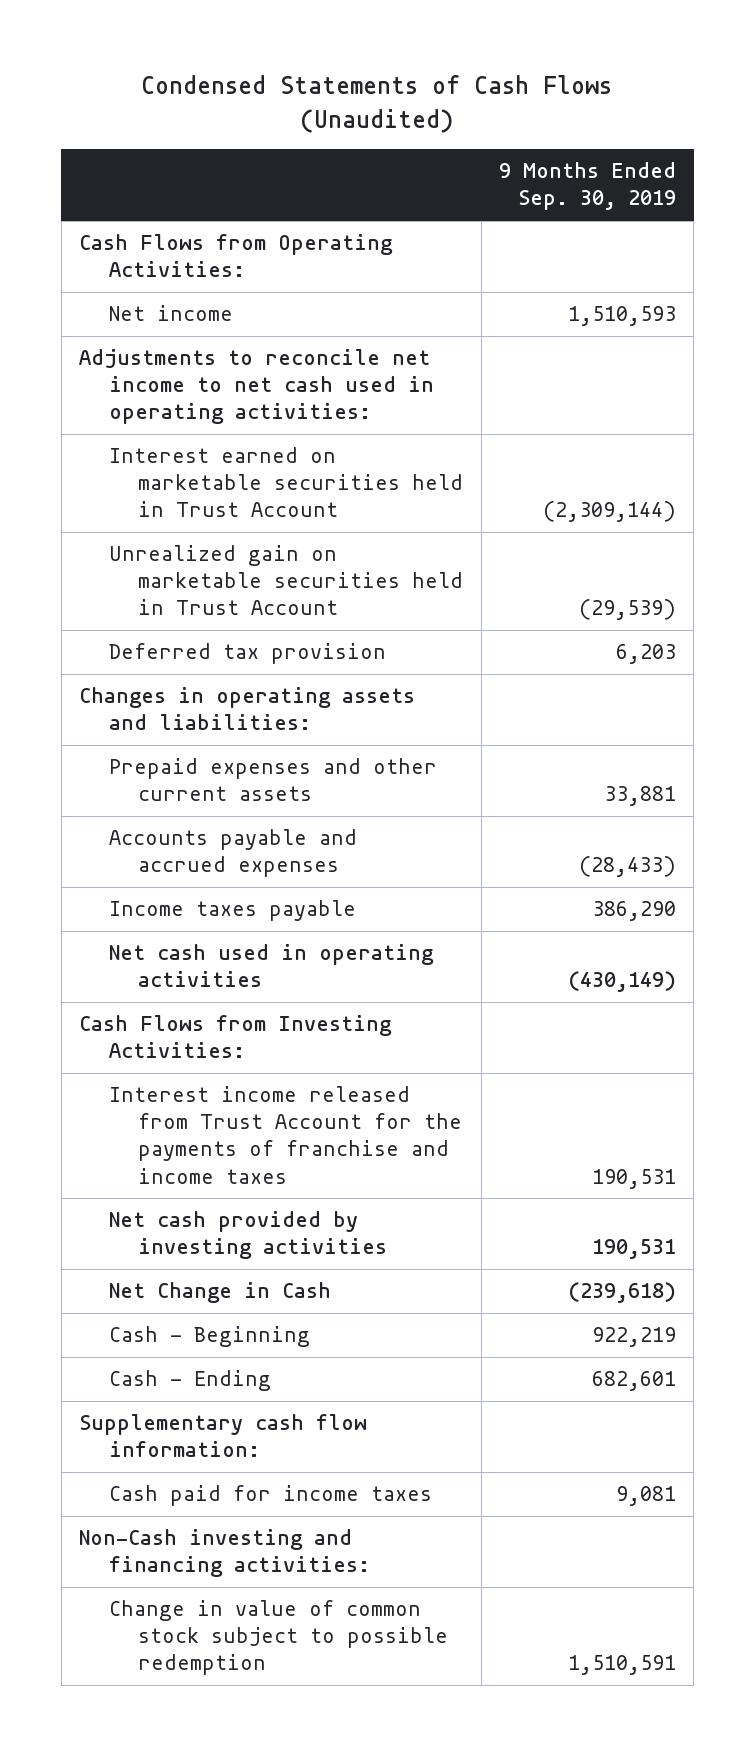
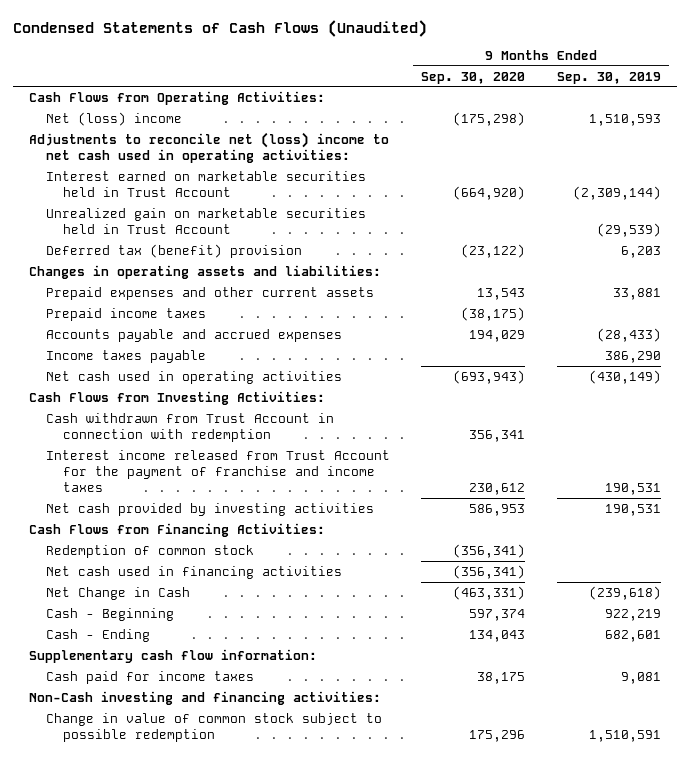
none -> [421,71,526,84] Sep. 30, 2020
[108,305,233,322] Net income -> [45,111,182,126] Net (loss) income
[78,349,434,425] Adjustments to reconcile net income to net cash used in operating activities: -> [28,131,389,164] Adjustments to reconcile net (loss) income to net cash used in operating activities:
[108,643,386,665] Deferred tax provision -> [45,243,302,258] Deferred tax (benefit) provision
none -> [45,307,206,321] Prepaid income taxes
none -> [45,412,334,443] Cash withdrawn from Trust Account in connection with redemption
[108,1086,463,1184] Interest income released from Trust Account for the payments of franchise and income taxes -> [45,449,390,493] Interest income released from Trust Account for the payment of franchise and income taxes
none -> [28,522,325,537] Cash Flows from Financing Activities:
none -> [45,544,254,558] Redemption of common stock
none -> [45,565,342,579] Net cash used in financing activities

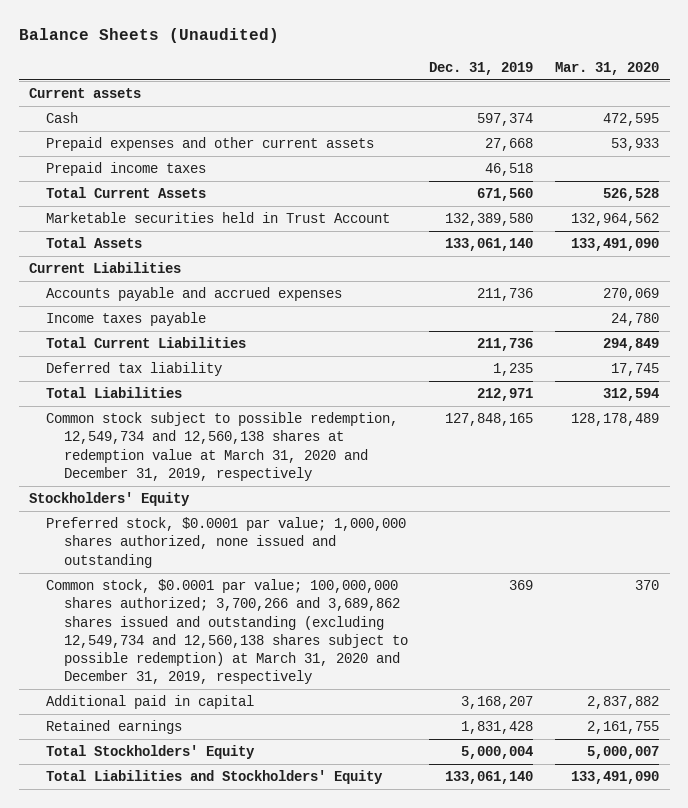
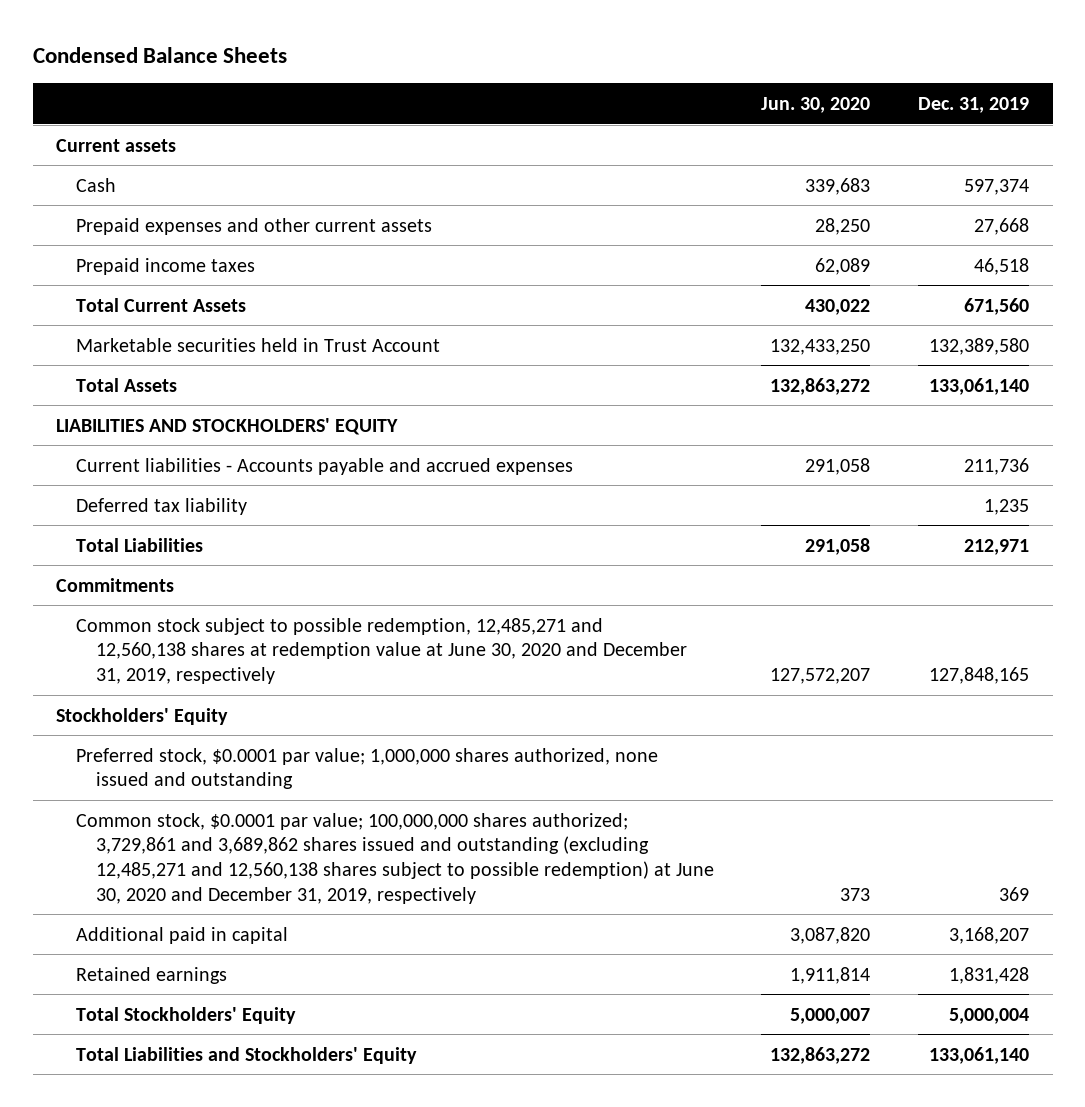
[18,28,279,44] Balance Sheets (Unaudited) -> [32,47,287,64] Condensed Balance Sheets
[554,61,659,75] Mar. 31, 2020 -> none
none -> [761,96,871,113] Jun. 30, 2020
[29,262,182,274] Current Liabilities -> none
[46,312,207,327] Income taxes payable -> none
[46,337,247,349] Total Current Liabilities -> none
none -> [56,417,399,435] LIABILITIES AND STOCKHOLDERS' EQUITY
[46,287,343,302] Accounts payable and accrued expenses -> [76,457,574,475] Current liabilities - Accounts payable and accrued expenses
none -> [56,577,175,592] Commitments
[46,412,399,481] Common stock subject to possible redemption, 12,549,734 and 12,560,138 shares at redemption value at March 31, 2020 and December 31, 2019, respectively -> [76,617,687,684] Common stock subject to possible redemption, 12,485,271 and 12,560,138 shares at redemption value at June 30, 2020 and December 31, 2019, respectively
[46,579,408,684] Common stock, $0.0001 par value; 100,000,000 shares authorized; 3,700,266 and 3,689,862 shares issued and outstanding (excluding 12,549,734 and 12,560,138 shares subject to possible redemption) at March 31, 2020 and December 31, 2019, respectively -> [76,812,714,904] Common stock, $0.0001 par value; 100,000,000 shares authorized; 3,729,861 and 3,689,862 shares issued and outstanding (excluding 12,485,271 and 12,560,138 shares subject to possible redemption) at June 30, 2020 and December 31, 2019, respectively

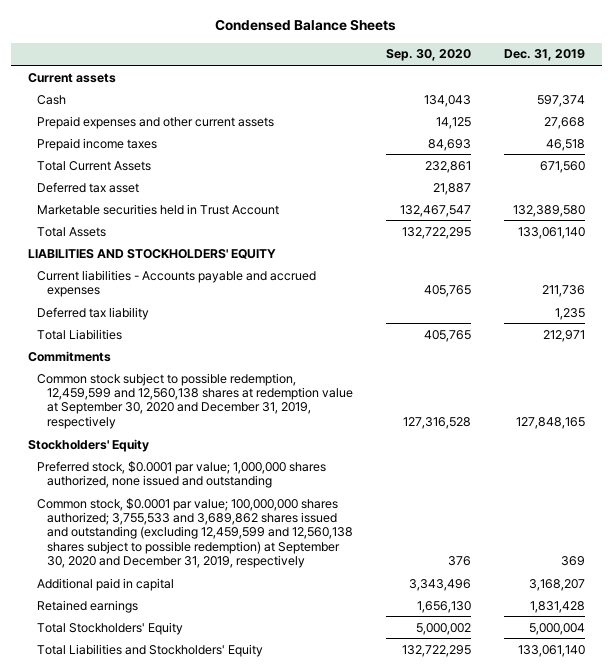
[761,96,871,113] Jun. 30, 2020 -> none
none -> [386,49,472,62] Sep. 30, 2020
none -> [37,181,140,193] Deferred tax asset
[76,617,687,684] Common stock subject to possible redemption, 12,485,271 and 12,560,138 shares at redemption value at June 30, 2020 and December 31, 2019, respectively -> [37,372,354,429] Common stock subject to possible redemption, 12,459,599 and 12,560,138 shares at redemption value at September 30, 2020 and December 31, 2019, respectively
[76,812,714,904] Common stock, $0.0001 par value; 100,000,000 shares authorized; 3,729,861 and 3,689,862 shares issued and outstanding (excluding 12,485,271 and 12,560,138 shares subject to possible redemption) at June 30, 2020 and December 31, 2019, respectively -> [37,497,354,569] Common stock, $0.0001 par value; 100,000,000 shares authorized; 3,755,533 and 3,689,862 shares issued and outstanding (excluding 12,459,599 and 12,560,138 shares subject to possible redemption) at September 30, 2020 and December 31, 2019, respectively

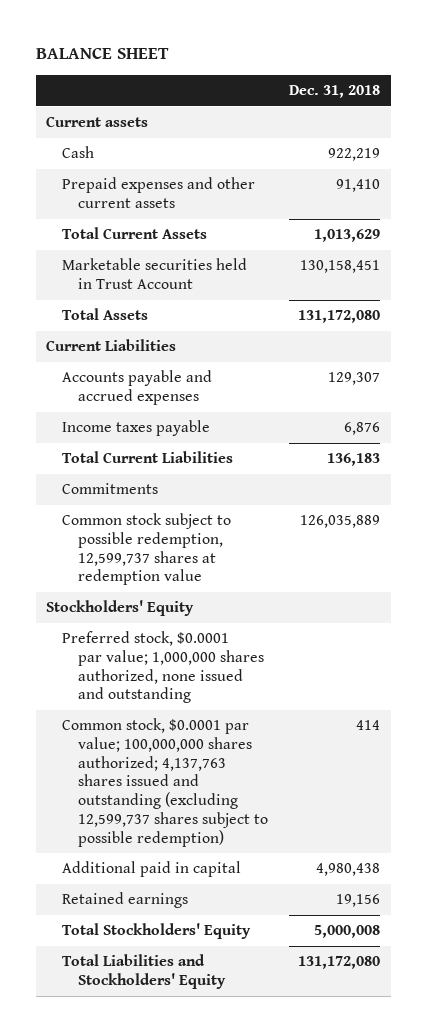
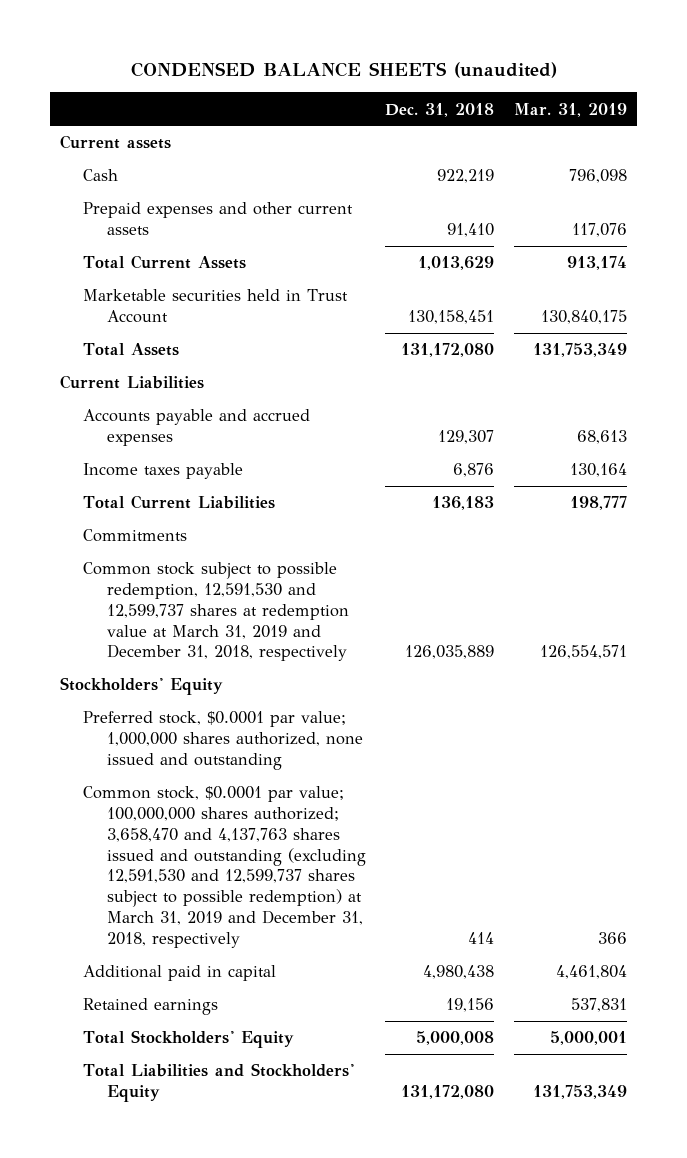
[35,48,169,60] BALANCE SHEET -> [130,61,557,78] CONDENSED BALANCE SHEETS (unaudited)
none -> [514,102,628,117] Mar. 31, 2019
[62,513,232,586] Common stock subject to possible redemption, 12,599,737 shares at redemption value -> [83,562,349,662] Common stock subject to possible redemption, 12,591,530 and 12,599,737 shares at redemption value at March 31, 2019 and December 31, 2018, respectively
[62,718,268,847] Common stock, $0.0001 par value; 100,000,000 shares authorized; 4,137,763 shares issued and outstanding (excluding 12,599,737 shares subject to possible redemption) -> [83,786,366,948] Common stock, $0.0001 par value; 100,000,000 shares authorized; 3,658,470 and 4,137,763 shares issued and outstanding (excluding 12,591,530 and 12,599,737 shares subject to possible redemption) at March 31, 2019 and December 31, 2018, respectively

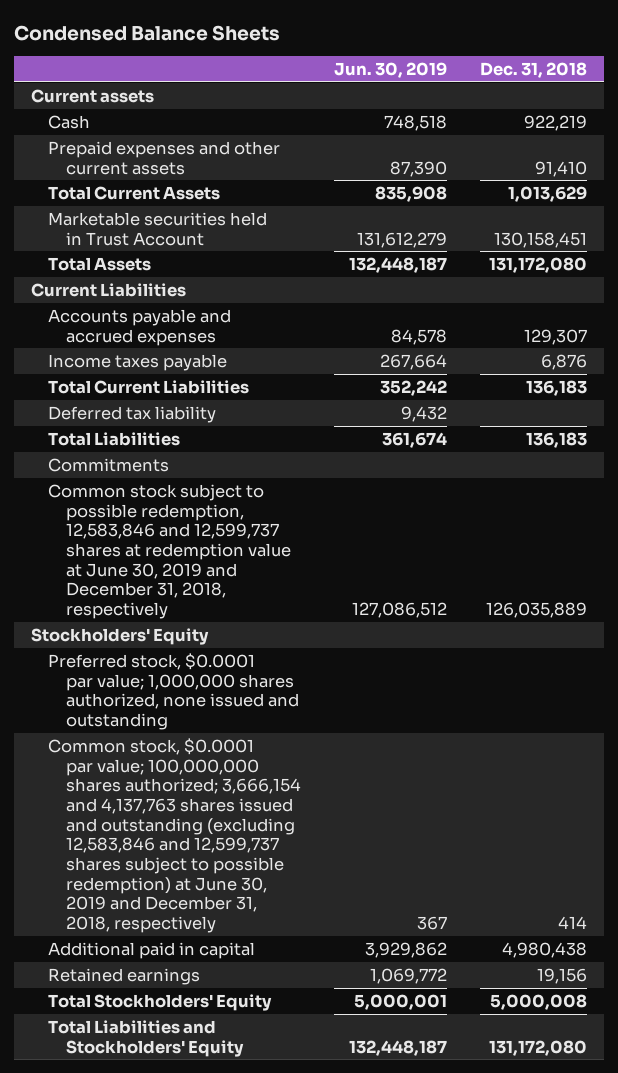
[130,61,557,78] CONDENSED BALANCE SHEETS (unaudited) -> [13,24,280,41] Condensed Balance Sheets
[514,102,628,117] Mar. 31, 2019 -> none
none -> [334,62,448,79] Jun. 30, 2019
none -> [48,405,217,423] Deferred tax liability
none -> [48,431,181,446] Total Liabilities
[83,562,349,662] Common stock subject to possible redemption, 12,591,530 and 12,599,737 shares at redemption value at March 31, 2019 and December 31, 2018, respectively -> [48,483,291,620] Common stock subject to possible redemption, 12,583,846 and 12,599,737 shares at redemption value at June 30, 2019 and December 31, 2018, respectively
[83,786,366,948] Common stock, $0.0001 par value; 100,000,000 shares authorized; 3,658,470 and 4,137,763 shares issued and outstanding (excluding 12,591,530 and 12,599,737 shares subject to possible redemption) at March 31, 2019 and December 31, 2018, respectively -> [48,737,301,934] Common stock, $0.0001 par value; 100,000,000 shares authorized; 3,666,154 and 4,137,763 shares issued and outstanding (excluding 12,583,846 and 12,599,737 shares subject to possible redemption) at June 30, 2019 and December 31, 2018, respectively

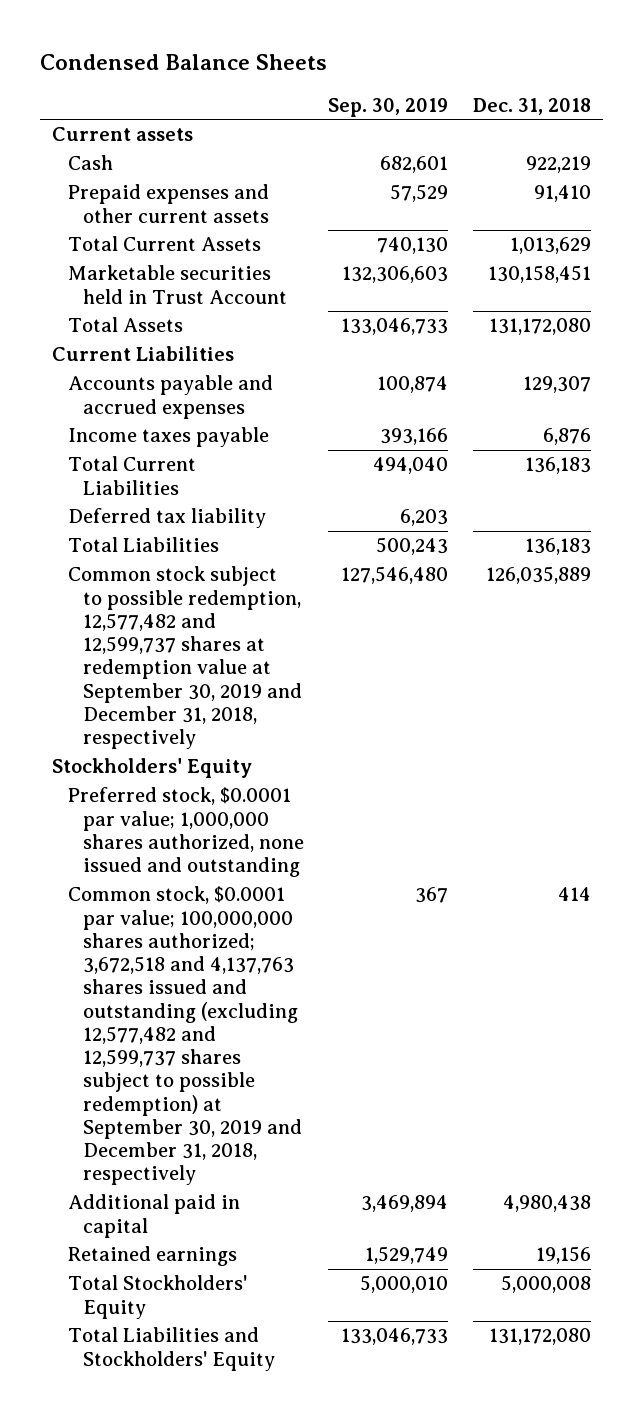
[334,62,448,79] Jun. 30, 2019 -> none
none -> [328,97,449,117] Sep. 30, 2019
[48,457,170,472] Commitments -> none
[48,483,291,620] Common stock subject to possible redemption, 12,583,846 and 12,599,737 shares at redemption value at June 30, 2019 and December 31, 2018, respectively -> [67,566,303,750] Common stock subject to possible redemption, 12,577,482 and 12,599,737 shares at redemption value at September 30, 2019 and December 31, 2018, respectively
[48,737,301,934] Common stock, $0.0001 par value; 100,000,000 shares authorized; 3,666,154 and 4,137,763 shares issued and outstanding (excluding 12,583,846 and 12,599,737 shares subject to possible redemption) at June 30, 2019 and December 31, 2018, respectively -> [67,886,303,1186] Common stock, $0.0001 par value; 100,000,000 shares authorized; 3,672,518 and 4,137,763 shares issued and outstanding (excluding 12,577,482 and 12,599,737 shares subject to possible redemption) at September 30, 2019 and December 31, 2018, respectively

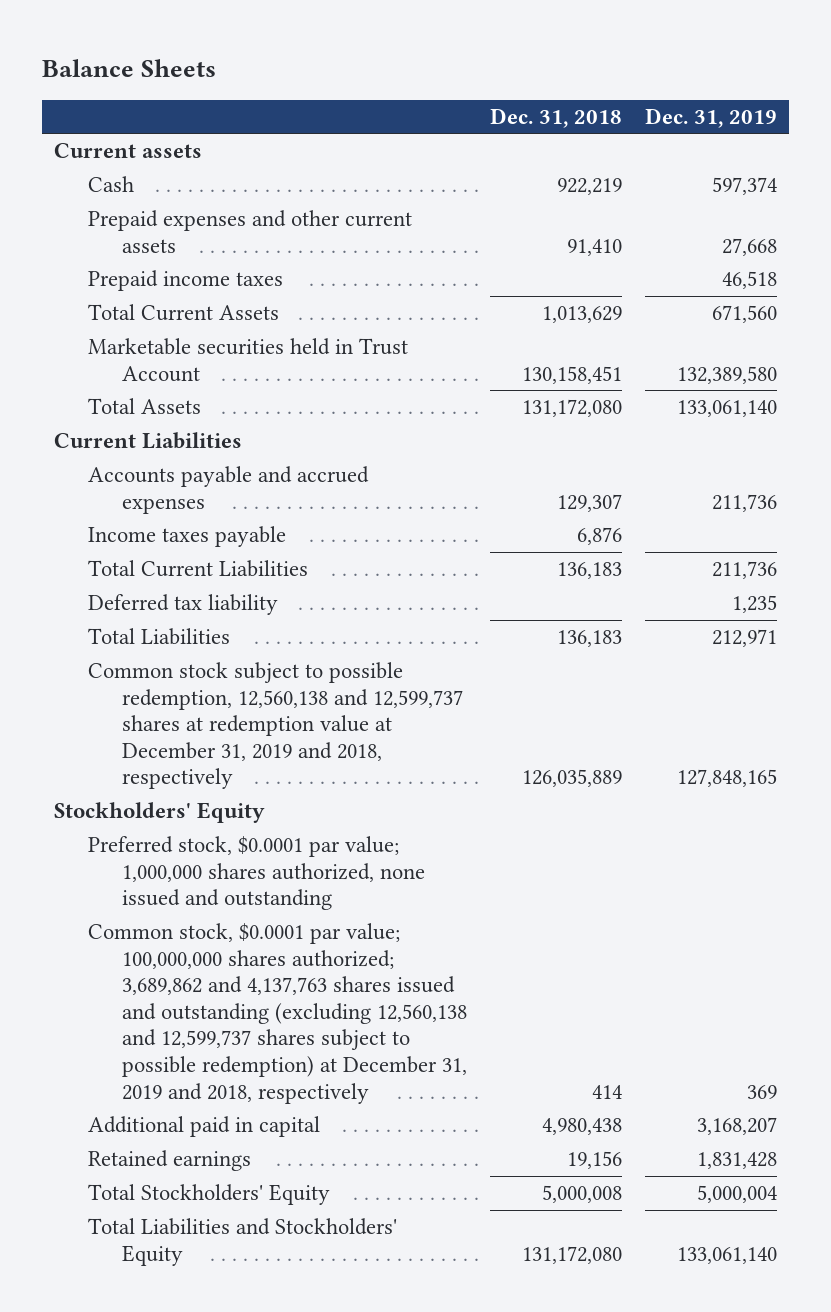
[39,54,327,71] Condensed Balance Sheets -> [42,59,217,78] Balance Sheets
[328,97,449,117] Sep. 30, 2019 -> none
none -> [645,107,778,128] Dec. 31, 2019
none -> [88,270,284,292] Prepaid income taxes
[67,566,303,750] Common stock subject to possible redemption, 12,577,482 and 12,599,737 shares at redemption value at September 30, 2019 and December 31, 2018, respectively -> [88,662,464,790] Common stock subject to possible redemption, 12,560,138 and 12,599,737 shares at redemption value at December 31, 2019 and 2018, respectively
[67,886,303,1186] Common stock, $0.0001 par value; 100,000,000 shares authorized; 3,672,518 and 4,137,763 shares issued and outstanding (excluding 12,577,482 and 12,599,737 shares subject to possible redemption) at September 30, 2019 and December 31, 2018, respectively -> [88,923,468,1104] Common stock, $0.0001 par value; 100,000,000 shares authorized; 3,689,862 and 4,137,763 shares issued and outstanding (excluding 12,560,138 and 12,599,737 shares subject to possible redemption) at December 31, 2019 and 2018, respectively

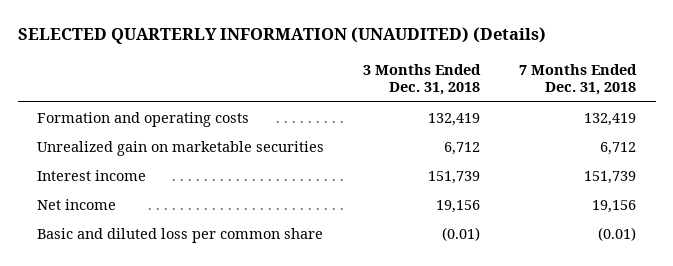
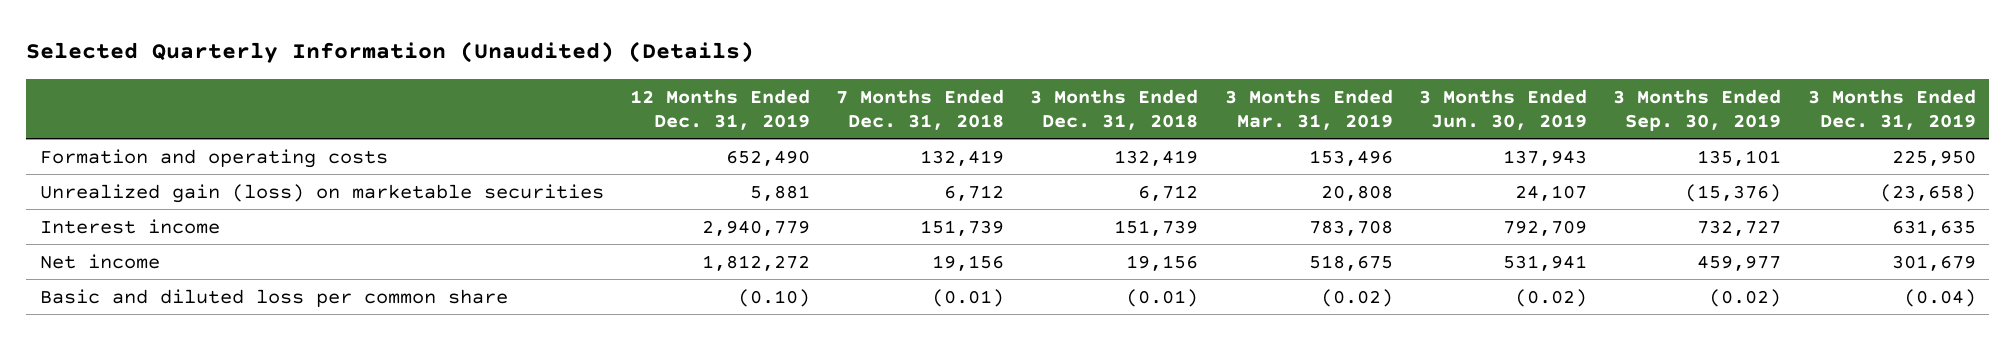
[17,27,546,45] SELECTED QUARTERLY INFORMATION (UNAUDITED) (Details) -> [26,41,755,64] Selected Quarterly Information (Unaudited) (Details)
none -> [629,88,810,131] 12 Months Ended Dec. 31, 2019
none -> [1224,88,1393,131] 3 Months Ended Mar. 31, 2019
none -> [1419,88,1588,131] 3 Months Ended Jun. 30, 2019
none -> [1613,88,1782,132] 3 Months Ended Sep. 30, 2019
none -> [1807,88,1976,131] 3 Months Ended Dec. 31, 2019
[37,140,325,156] Unrealized gain on marketable securities -> [39,183,604,203] Unrealized gain (loss) on marketable securities

